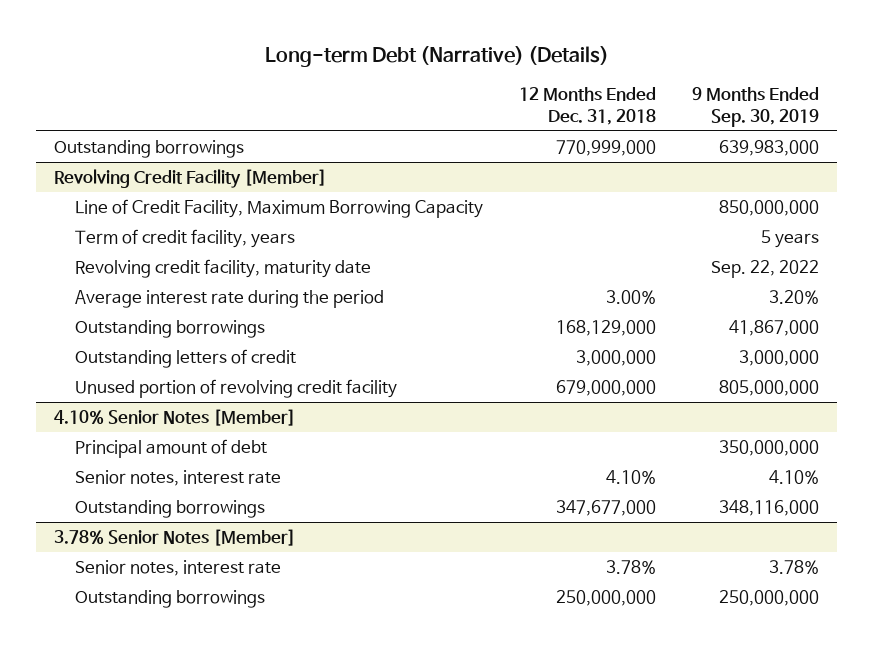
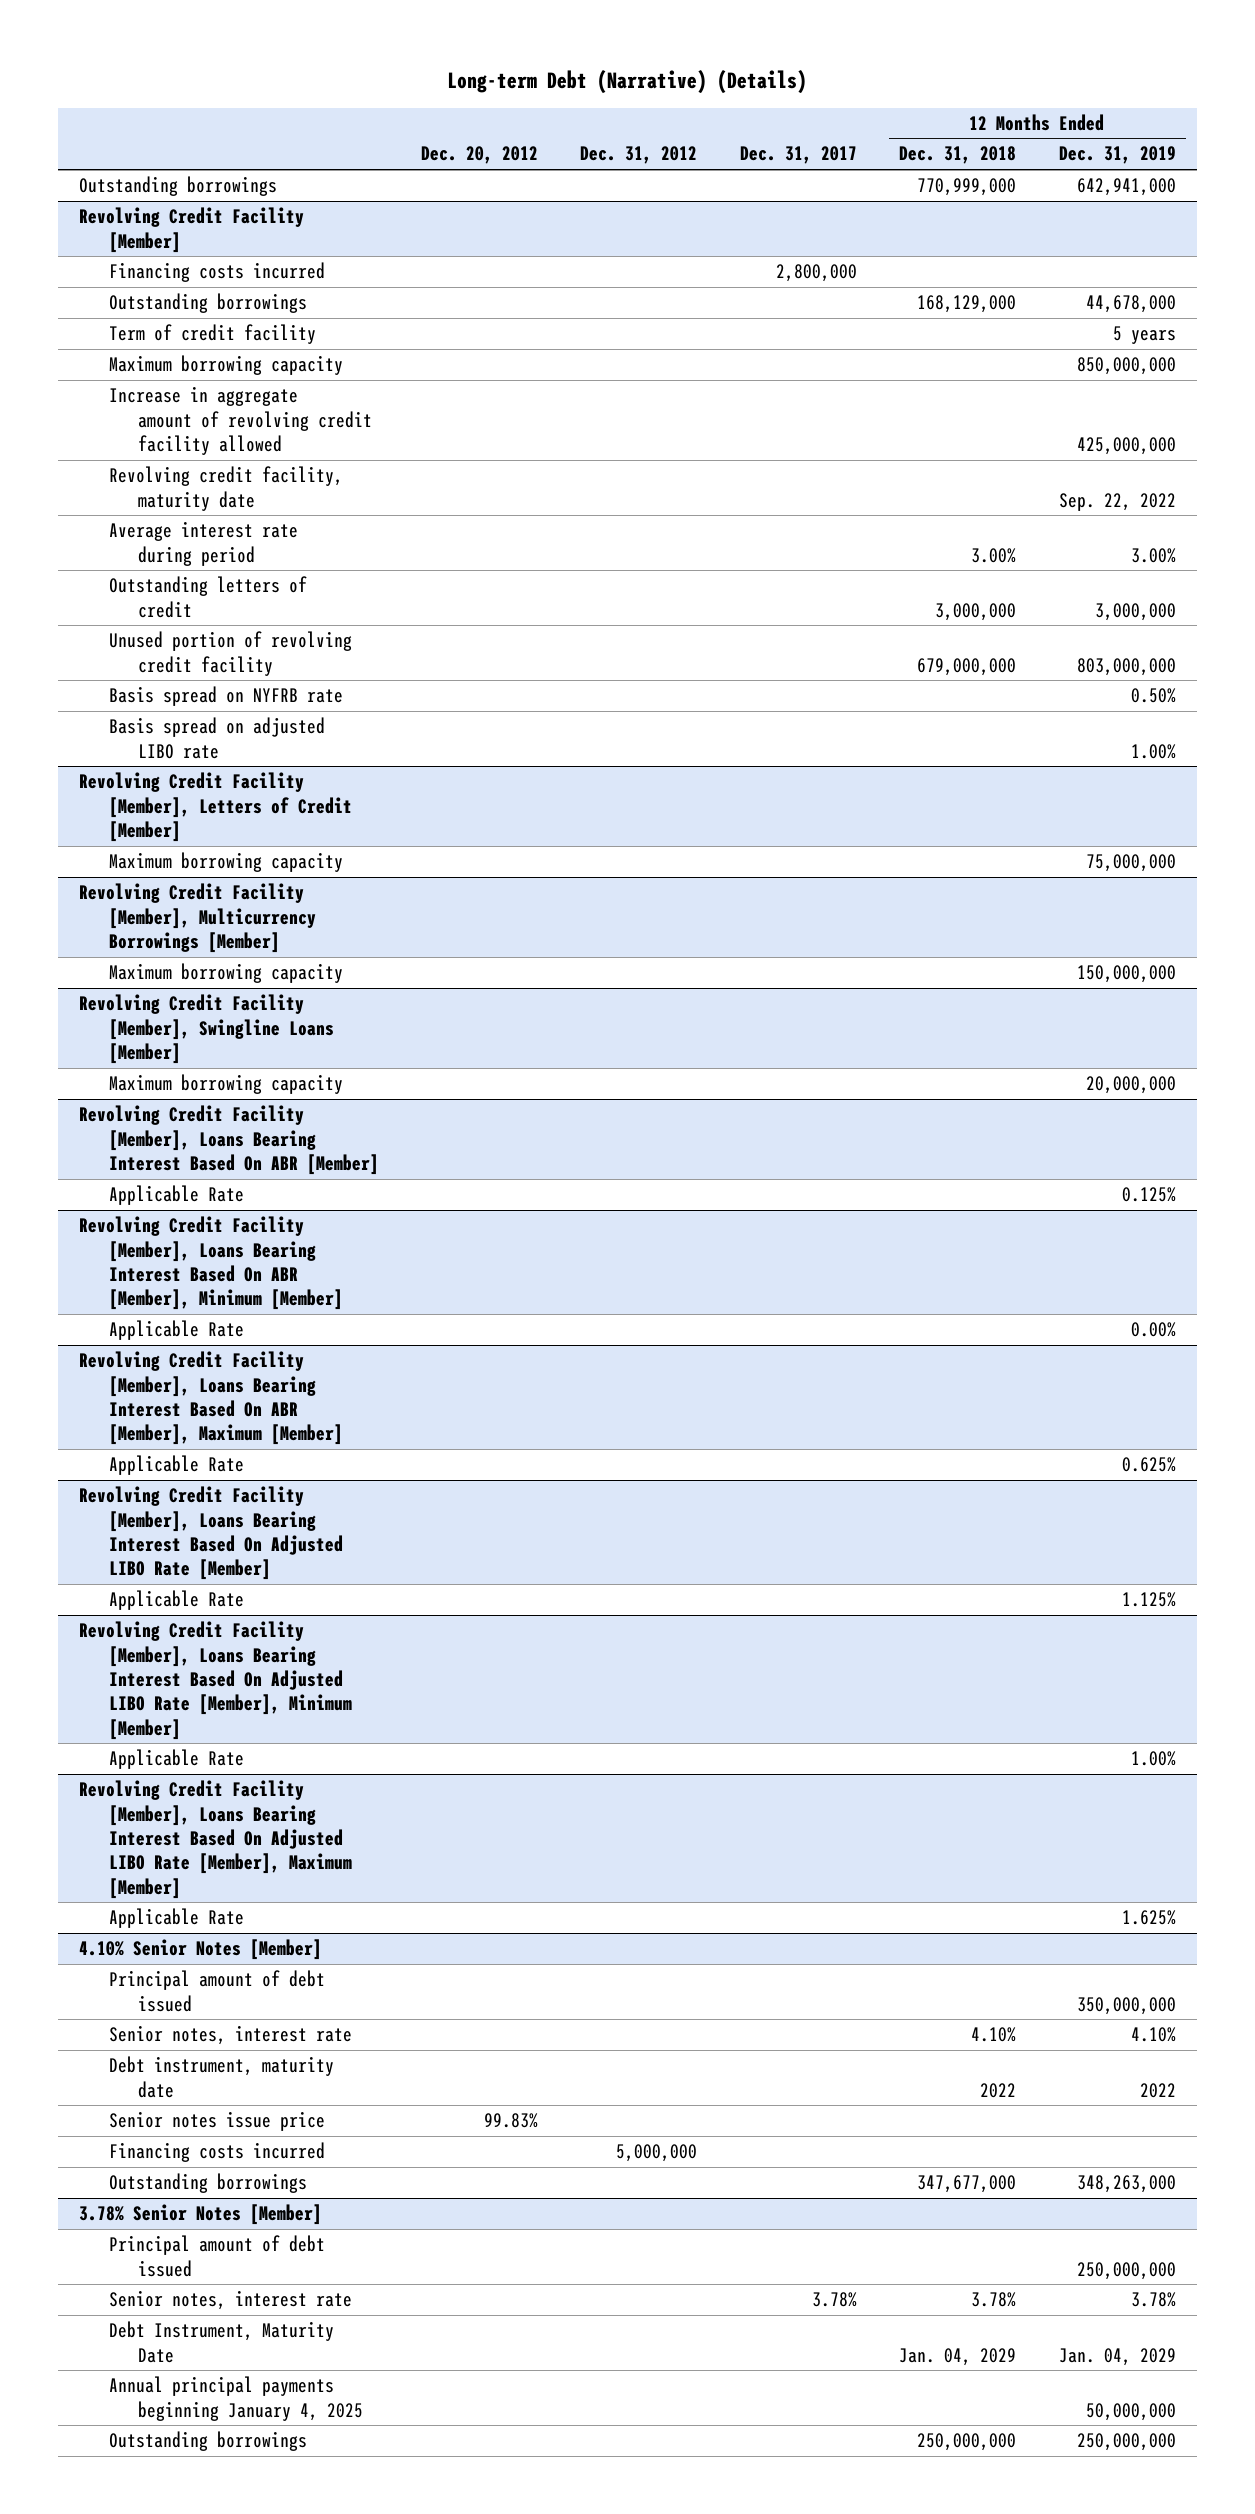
[692,87,820,127] 9 Months Ended Sep. 30, 2019 -> none
none -> [421,146,539,165] Dec. 20, 2012
none -> [580,146,698,165] Dec. 31, 2012
none -> [739,146,857,165] Dec. 31, 2017
none -> [1058,146,1176,165] Dec. 31, 2019
[75,199,484,219] Line of Credit Facility, Maximum Borrowing Capacity -> none
[75,229,296,249] Term of credit facility, years -> none
[75,290,385,309] Average interest rate during the period -> none
none -> [108,262,325,283] Financing costs incurred
none -> [108,324,316,345] Term of credit facility
none -> [108,355,343,376] Maximum borrowing capacity
none -> [108,386,372,455] Increase in aggregate amount of revolving credit facility allowed
[75,259,372,279] Revolving credit facility, maturity date -> [108,466,343,511] Revolving credit facility, maturity date
none -> [108,521,298,566] Average interest rate during period
none -> [108,686,343,707] Basis spread on NYFRB rate
none -> [108,717,325,759] Basis spread on adjusted LIBO rate
none -> [79,772,352,842] Revolving Credit Facility [Member], Letters of Credit [Member]
none -> [108,852,343,873] Maximum borrowing capacity
none -> [79,883,316,953] Revolving Credit Facility [Member], Multicurrency Borrowings [Member]
none -> [108,963,343,984] Maximum borrowing capacity
none -> [79,994,334,1064] Revolving Credit Facility [Member], Swingline Loans [Member]
none -> [108,1074,343,1095] Maximum borrowing capacity
none -> [79,1105,379,1175] Revolving Credit Facility [Member], Loans Bearing Interest Based On ABR [Member]
none -> [108,1185,244,1206] Applicable Rate
none -> [79,1216,343,1311] Revolving Credit Facility [Member], Loans Bearing Interest Based On ABR [Member], Minimum [Member]
none -> [108,1320,244,1341] Applicable Rate
none -> [79,1351,343,1446] Revolving Credit Facility [Member], Loans Bearing Interest Based On ABR [Member], Maximum [Member]
none -> [108,1455,244,1476] Applicable Rate
none -> [79,1486,343,1581] Revolving Credit Facility [Member], Loans Bearing Interest Based On Adjusted LIBO Rate [Member]
none -> [108,1590,244,1611] Applicable Rate
none -> [79,1621,352,1740] Revolving Credit Facility [Member], Loans Bearing Interest Based On Adjusted LIBO Rate [Member], Minimum [Member]
none -> [108,1749,244,1770] Applicable Rate
none -> [79,1780,352,1899] Revolving Credit Facility [Member], Loans Bearing Interest Based On Adjusted LIBO Rate [Member], Maximum [Member]
none -> [108,1908,244,1929] Applicable Rate
[75,439,268,459] Principal amount of debt -> [108,1970,325,2012] Principal amount of debt issued
none -> [108,2056,334,2098] Debt instrument, maturity date
none -> [108,2111,325,2132] Senior notes issue price
none -> [108,2142,325,2163] Financing costs incurred
none -> [108,2235,325,2277] Principal amount of debt issued
none -> [108,2321,334,2363] Debt Instrument, Maturity Date
none -> [108,2376,363,2421] Annual principal payments beginning January 4, 2025

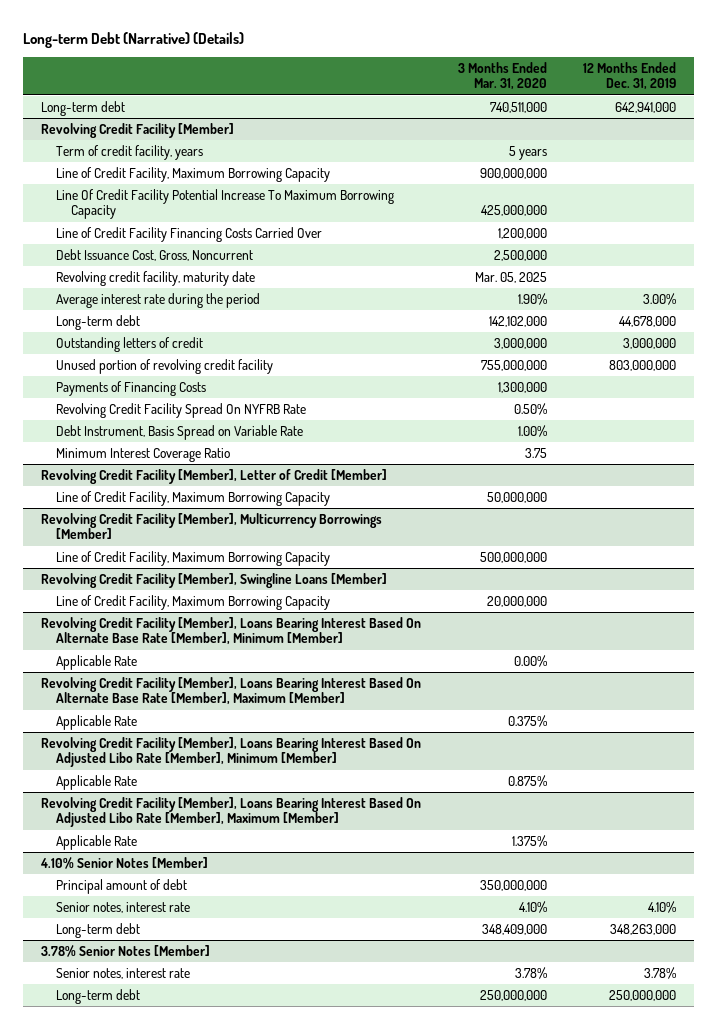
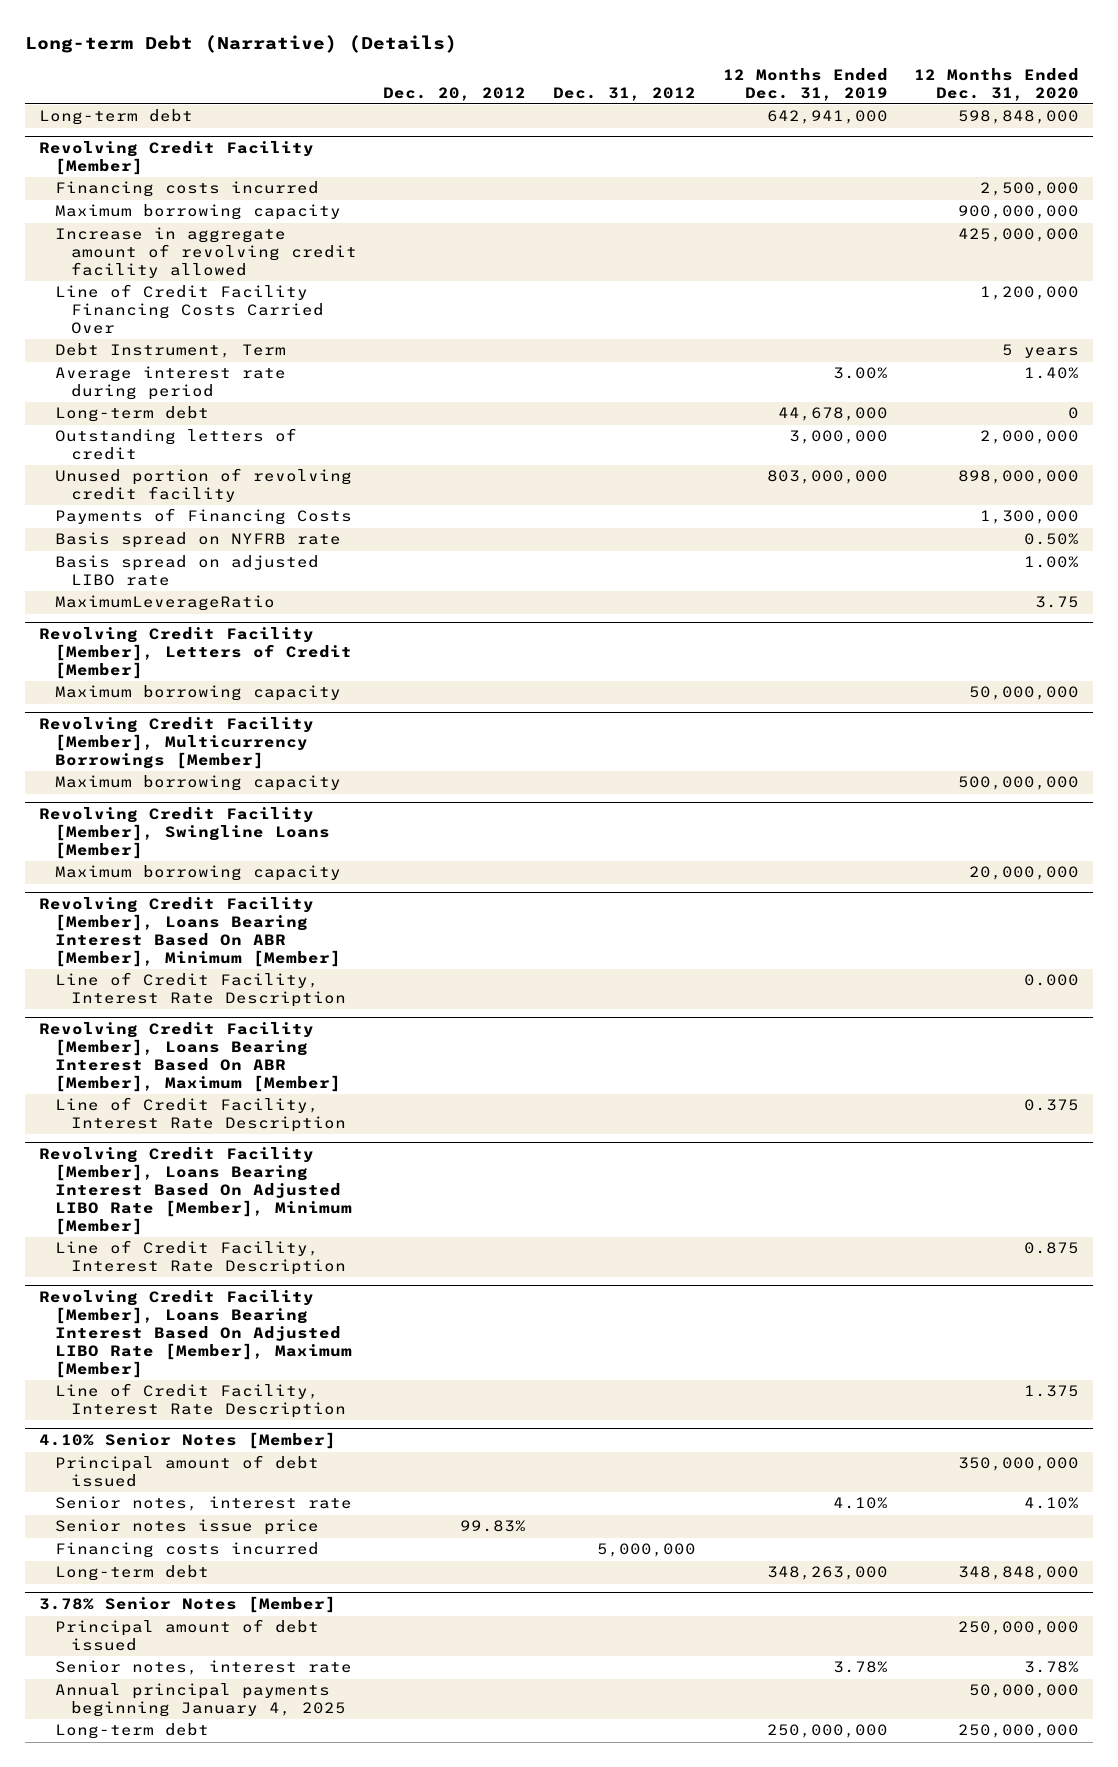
[457,62,547,91] 3 Months Ended Mar. 31, 2020 -> none
none -> [383,86,527,101] Dec. 20, 2012
none -> [552,86,696,101] Dec. 31, 2012
none -> [914,67,1080,101] 12 Months Ended Dec. 31, 2020
[56,145,204,161] Term of credit facility, years -> none
none -> [54,181,319,198] Financing costs incurred
[56,167,331,183] Line of Credit Facility, Maximum Borrowing Capacity -> [54,204,341,221] Maximum borrowing capacity
[56,189,395,220] Line Of Credit Facility Potential Increase To Maximum Borrowing Capacity -> [54,227,357,279] Increase in aggregate amount of revolving credit facility allowed
[56,249,254,262] Debt Issuance Cost, Gross, Noncurrent -> none
[56,271,256,287] Revolving credit facility, maturity date -> none
none -> [54,343,286,359] Debt Instrument, Term
[56,293,261,309] Average interest rate during the period -> [54,366,286,401] Average interest rate during period
[56,448,231,463] Minimum Interest Coverage Ratio -> none
[56,403,307,419] Revolving Credit Facility Spread On NYFRB Rate -> [54,532,341,549] Basis spread on NYFRB rate
[56,425,304,441] Debt Instrument, Basis Spread on Variable Rate -> [54,555,319,587] Basis spread on adjusted LIBO rate
none -> [54,595,275,612] MaximumLeverageRatio
[41,469,388,485] Revolving Credit Facility [Member], Letter of Credit [Member] -> [38,627,352,680] Revolving Credit Facility [Member], Letters of Credit [Member]
[56,491,331,507] Line of Credit Facility, Maximum Borrowing Capacity -> [54,685,341,702] Maximum borrowing capacity
[56,551,331,567] Line of Credit Facility, Maximum Borrowing Capacity -> [54,775,341,792] Maximum borrowing capacity
[56,655,138,671] Applicable Rate -> none
[56,715,138,731] Applicable Rate -> none
[56,775,138,791] Applicable Rate -> none
[56,835,138,851] Applicable Rate -> none
[56,595,331,611] Line of Credit Facility, Maximum Borrowing Capacity -> [54,865,341,882] Maximum borrowing capacity
[41,617,422,646] Revolving Credit Facility [Member], Loans Bearing Interest Based On Alternate Base Rate [Member], Minimum [Member] -> [38,897,341,968] Revolving Credit Facility [Member], Loans Bearing Interest Based On ABR [Member], Minimum [Member]
none -> [54,972,346,1008] Line of Credit Facility, Interest Rate Description
[41,677,422,706] Revolving Credit Facility [Member], Loans Bearing Interest Based On Alternate Base Rate [Member], Maximum [Member] -> [38,1022,341,1093] Revolving Credit Facility [Member], Loans Bearing Interest Based On ABR [Member], Maximum [Member]
none -> [54,1097,346,1133] Line of Credit Facility, Interest Rate Description
[41,737,422,768] Revolving Credit Facility [Member], Loans Bearing Interest Based On Adjusted Libo Rate [Member], Minimum [Member] -> [38,1147,352,1236] Revolving Credit Facility [Member], Loans Bearing Interest Based On Adjusted LIBO Rate [Member], Minimum [Member]
none -> [54,1240,346,1276] Line of Credit Facility, Interest Rate Description
[41,797,422,828] Revolving Credit Facility [Member], Loans Bearing Interest Based On Adjusted Libo Rate [Member], Maximum [Member] -> [38,1290,352,1379] Revolving Credit Facility [Member], Loans Bearing Interest Based On Adjusted LIBO Rate [Member], Maximum [Member]
none -> [54,1383,346,1419] Line of Credit Facility, Interest Rate Description
[56,879,188,895] Principal amount of debt -> [54,1455,319,1488] Principal amount of debt issued
none -> [54,1519,319,1536] Senior notes issue price
none -> [54,1542,319,1559] Financing costs incurred
none -> [54,1619,319,1652] Principal amount of debt issued
none -> [54,1683,346,1718] Annual principal payments beginning January 4, 2025

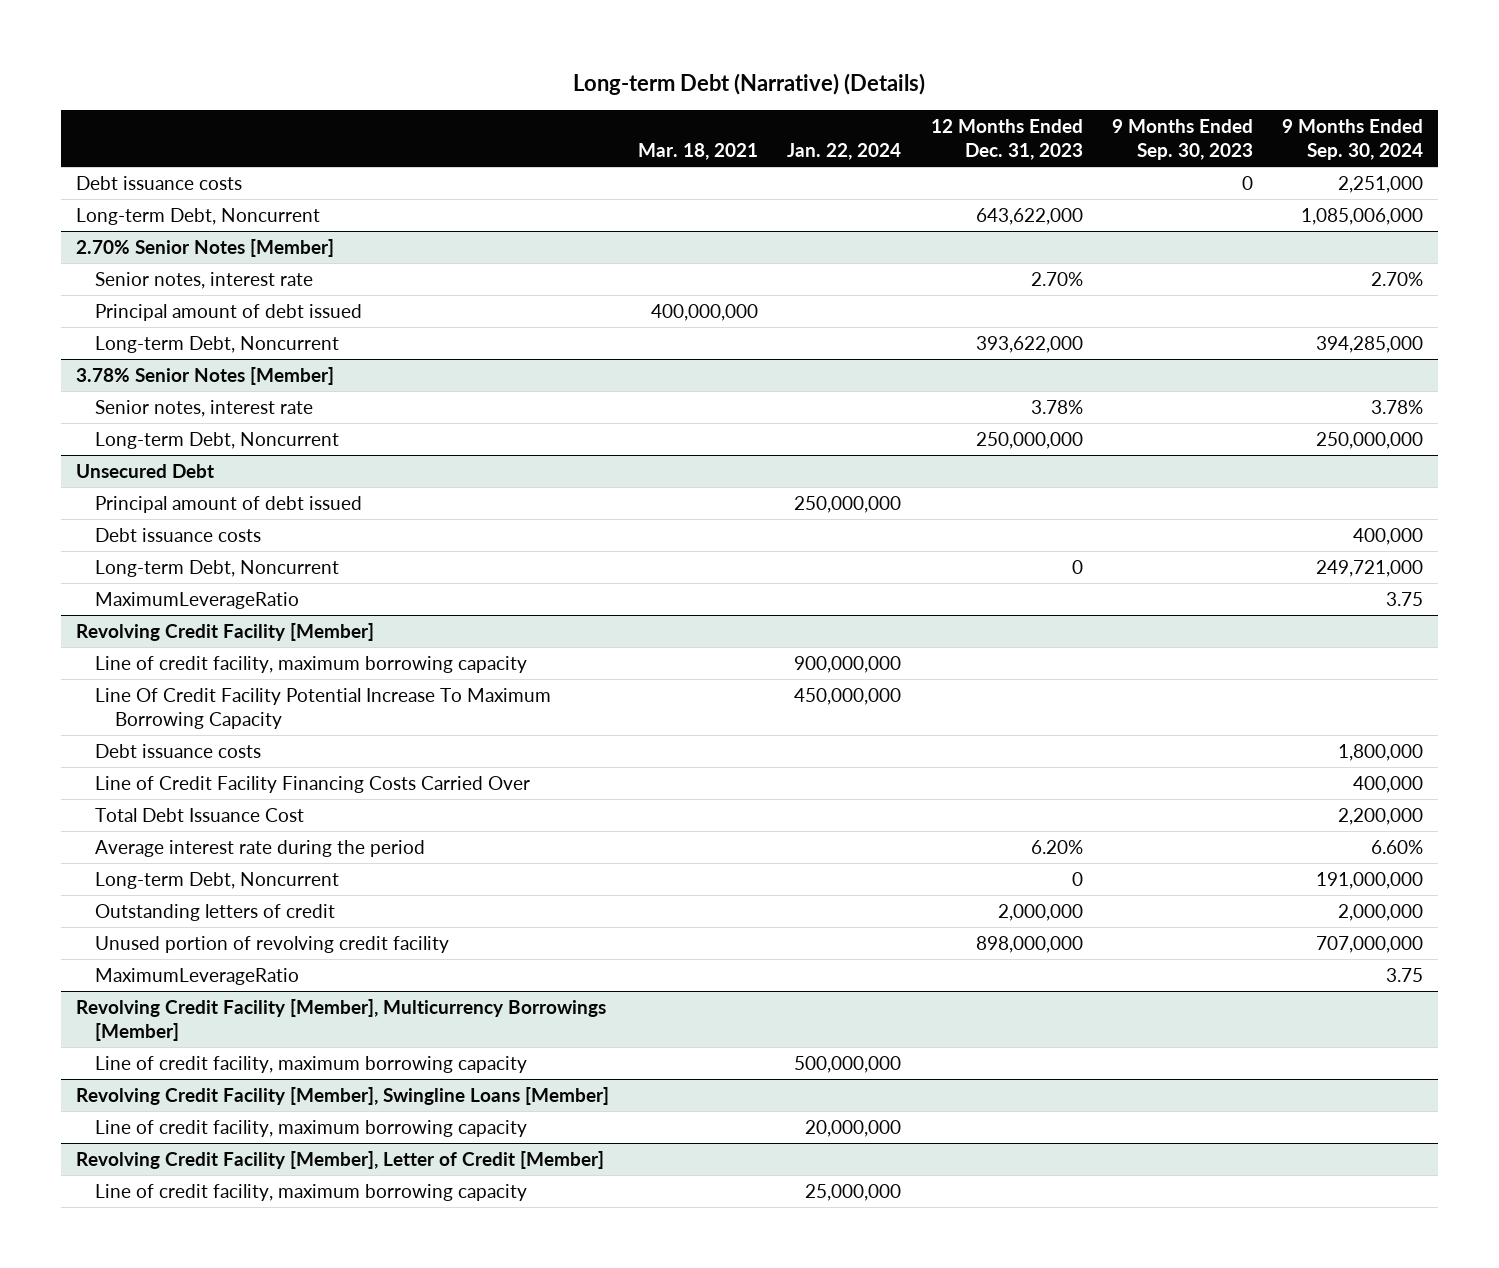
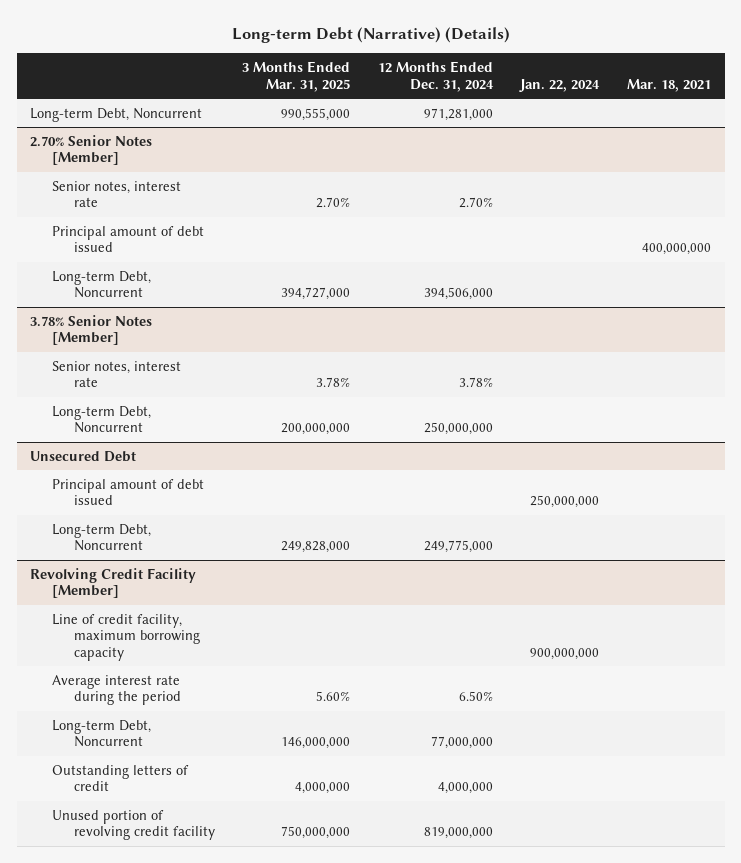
[930,118,1083,160] 12 Months Ended Dec. 31, 2023 -> none
[1111,118,1253,160] 9 Months Ended Sep. 30, 2023 -> none
[1282,118,1424,160] 9 Months Ended Sep. 30, 2024 -> none
none -> [242,61,351,92] 3 Months Ended Mar. 31, 2025
none -> [377,61,494,92] 12 Months Ended Dec. 31, 2024
[75,176,242,191] Debt issuance costs -> none
[95,528,262,543] Debt issuance costs -> none
[95,592,300,610] MaximumLeverageRatio -> none
[95,688,552,730] Line Of Credit Facility Potential Increase To Maximum Borrowing Capacity -> none
[95,744,262,759] Debt issuance costs -> none
[95,776,531,794] Line of Credit Facility Financing Costs Carried Over -> none
[95,808,305,823] Total Debt Issuance Cost -> none
[95,968,300,986] MaximumLeverageRatio -> none
[75,999,606,1042] Revolving Credit Facility [Member], Multicurrency Borrowings [Member] -> none
[95,1056,528,1074] Line of credit facility, maximum borrowing capacity -> none
[75,1087,609,1106] Revolving Credit Facility [Member], Swingline Loans [Member] -> none
[95,1120,528,1138] Line of credit facility, maximum borrowing capacity -> none
[75,1151,604,1170] Revolving Credit Facility [Member], Letter of Credit [Member] -> none
[95,1184,528,1202] Line of credit facility, maximum borrowing capacity -> none

